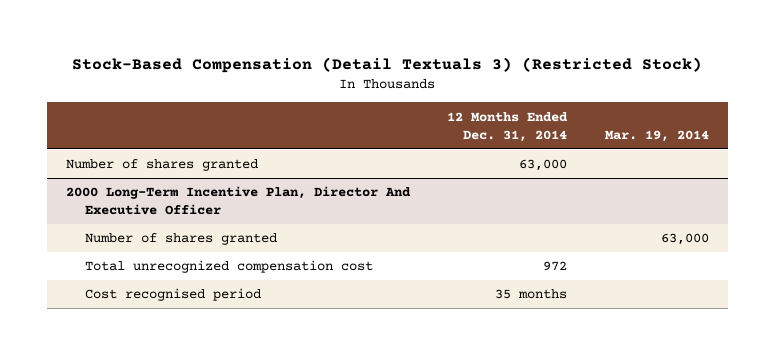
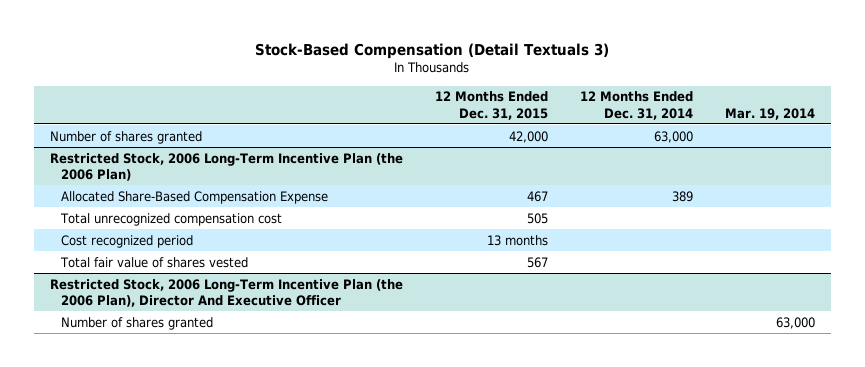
[72,57,703,74] Stock-Based Compensation (Detail Textuals 3) (Restricted Stock) -> [255,42,610,59] Stock-Based Compensation (Detail Textuals 3)
none -> [435,91,549,120] 12 Months Ended Dec. 31, 2015
none -> [50,152,404,181] Restricted Stock, 2006 Long-Term Incentive Plan (the 2006 Plan)
none -> [61,190,329,204] Allocated Share-Based Compensation Expense
none -> [60,212,283,226] Total unrecognized compensation cost
none -> [61,234,194,248] Cost recognized period
none -> [60,256,249,268] Total fair value of shares vested
[65,186,411,216] 2000 Long-Term Incentive Plan, Director And Executive Officer -> [50,278,404,307] Restricted Stock, 2006 Long-Term Incentive Plan (the 2006 Plan), Director And Executive Officer
[84,260,373,274] Total unrecognized compensation cost -> none
[84,288,261,302] Cost recognised period -> none

